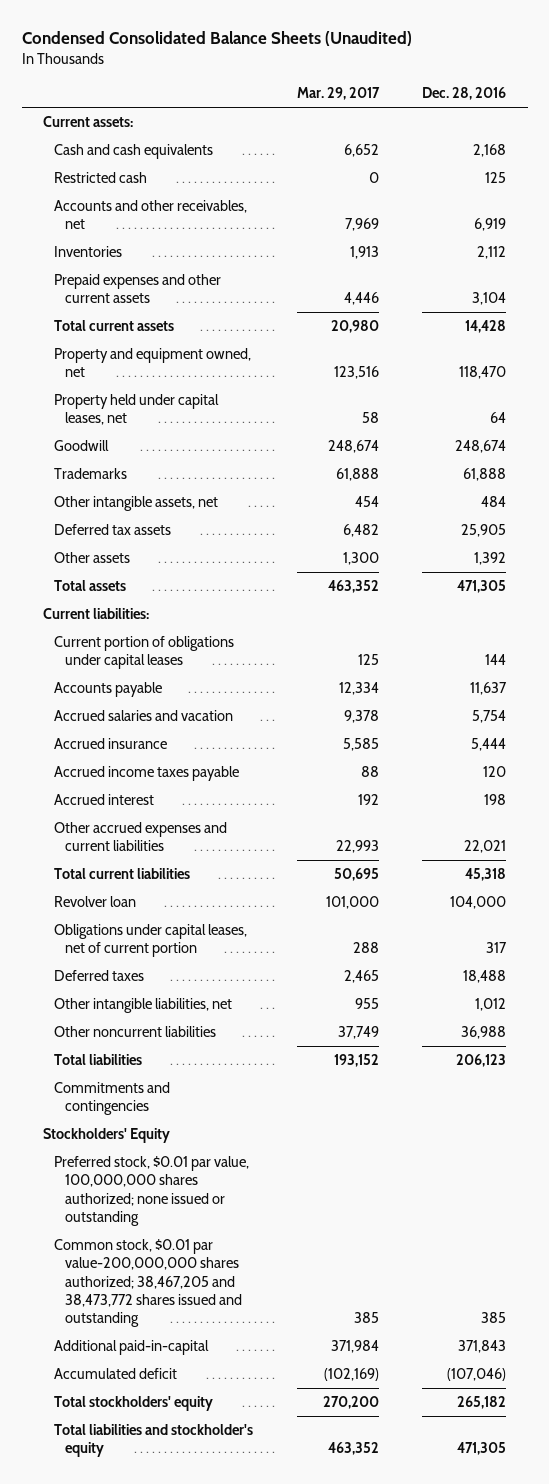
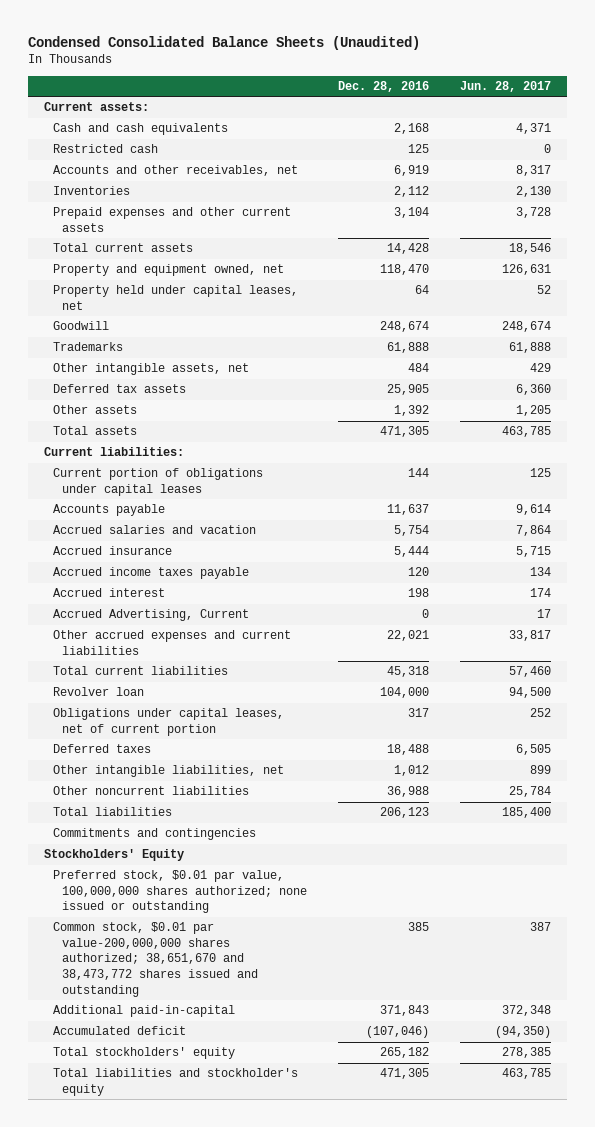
[296,87,380,101] Mar. 29, 2017 -> none
none -> [460,80,552,92] Jun. 28, 2017
none -> [52,609,249,622] Accrued Advertising, Current
[54,1239,243,1327] Common stock, $0.01 par value-200,000,000 shares authorized; 38,467,205 and 38,473,772 shares issued and outstanding -> [52,922,258,997] Common stock, $0.01 par value-200,000,000 shares authorized; 38,651,670 and 38,473,772 shares issued and outstanding

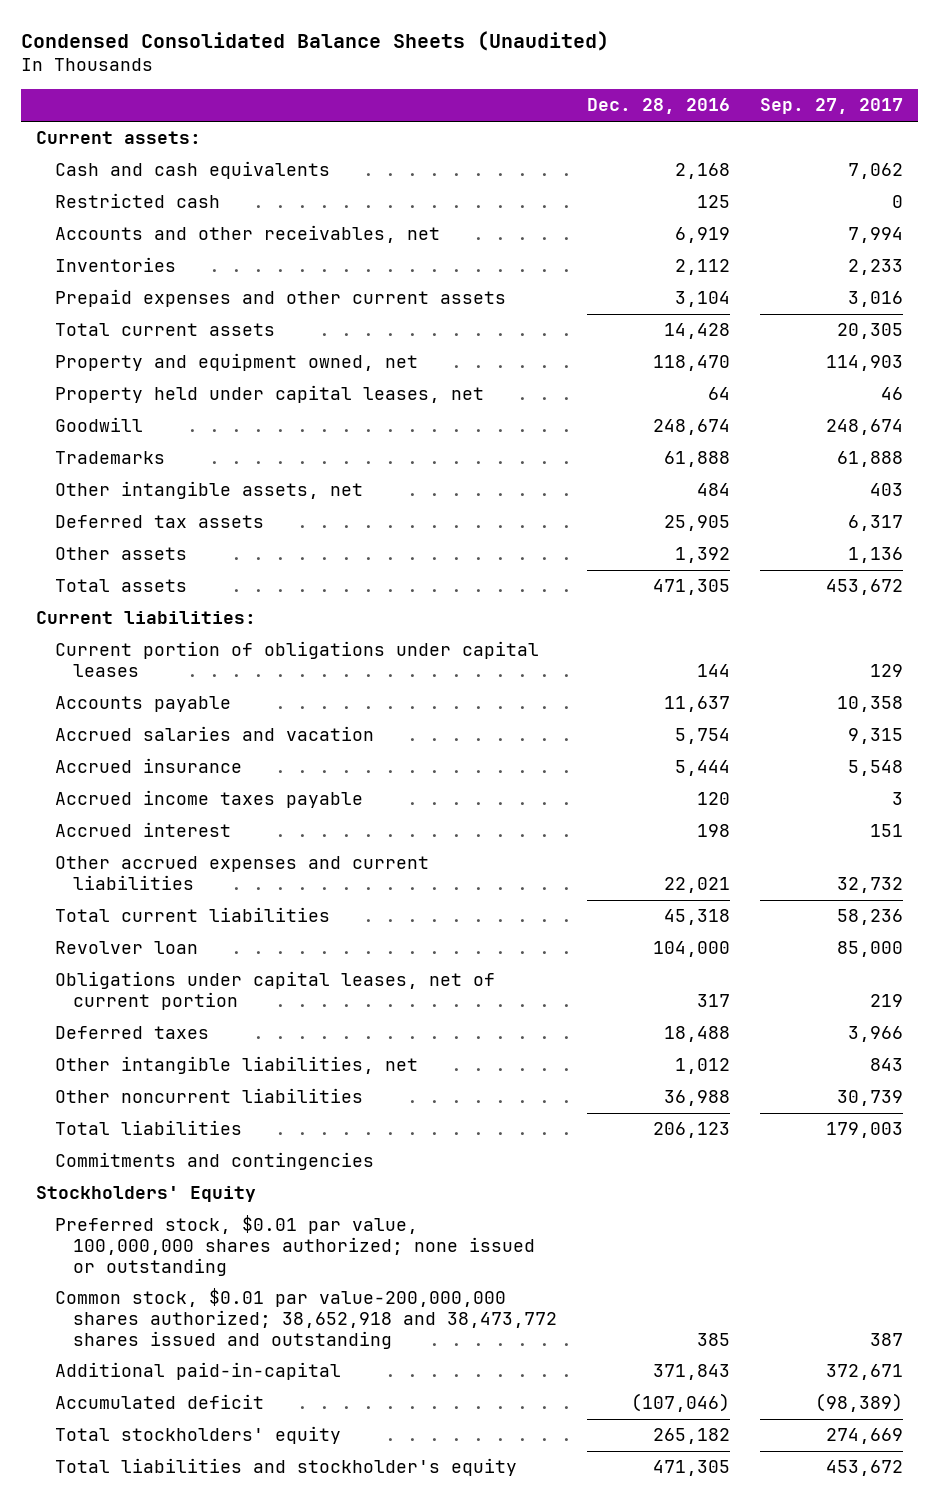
[460,80,552,92] Jun. 28, 2017 -> none
none -> [760,98,904,115] Sep. 27, 2017
[52,609,249,622] Accrued Advertising, Current -> none
[52,922,258,997] Common stock, $0.01 par value-200,000,000 shares authorized; 38,651,670 and 38,473,772 shares issued and outstanding -> [54,1288,557,1349] Common stock, $0.01 par value-200,000,000 shares authorized; 38,652,918 and 38,473,772 shares issued and outstanding

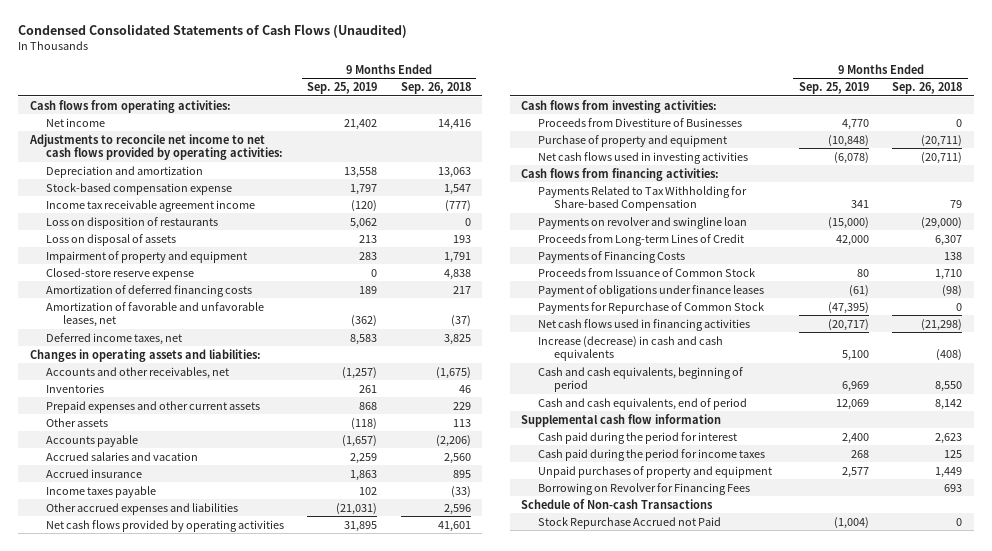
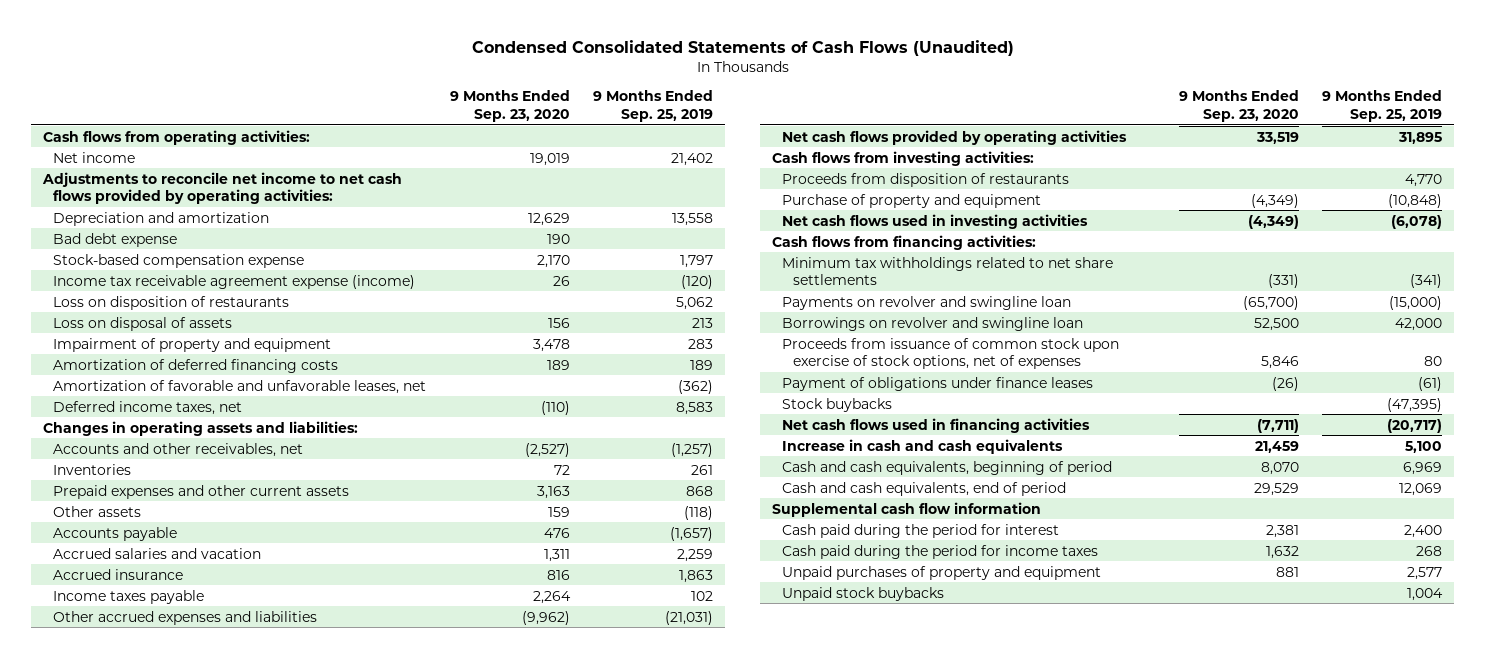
[400,82,471,95] Sep. 26, 2018 -> none
none -> [449,90,570,122] 9 Months Ended Sep. 23, 2020
none -> [52,232,177,247] Bad debt expense
[46,199,256,212] Income tax receivable agreement income -> [52,274,415,289] Income tax receivable agreement expense (income)
[46,267,195,280] Closed-store reserve expense -> none
[537,117,742,127] Proceeds from Divestiture of Businesses -> [782,172,1070,187] Proceeds from disposition of restaurants
[537,185,747,212] Payments Related to Tax Withholding for Share-based Compensation -> [782,256,1114,286] Minimum tax withholdings related to net share settlements
[850,200,869,209] 341 -> [1410,274,1443,289] (341)
[537,233,744,246] Proceeds from Long-term Lines of Credit -> none
[537,250,685,263] Payments of Financing Costs -> none
none -> [782,316,1084,331] Borrowings on revolver and swingline loan
[537,267,755,277] Proceeds from Issuance of Common Stock -> [782,337,1120,370] Proceeds from issuance of common stock upon exercise of stock options, net of expenses
[537,301,764,314] Payments for Repurchase of Common Stock -> [782,397,893,412] Stock buybacks
[537,335,723,362] Increase (decrease) in cash and cash equivalents -> [782,438,1064,454] Increase in cash and cash equivalents
[537,482,750,495] Borrowing on Revolver for Financing Fees -> none
[521,498,714,509] Schedule of Non-cash Transactions -> none
[537,516,721,529] Stock Repurchase Accrued not Paid -> none
none -> [782,586,945,601] Unpaid stock buybacks

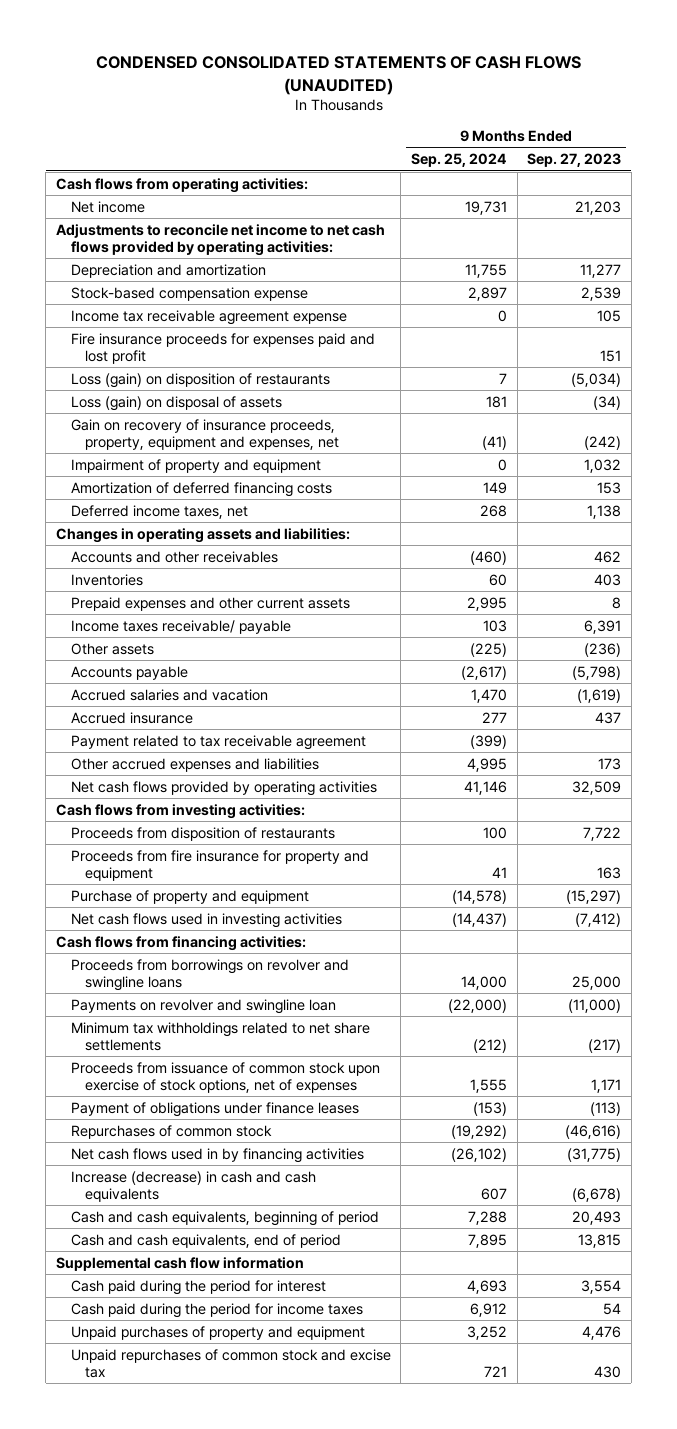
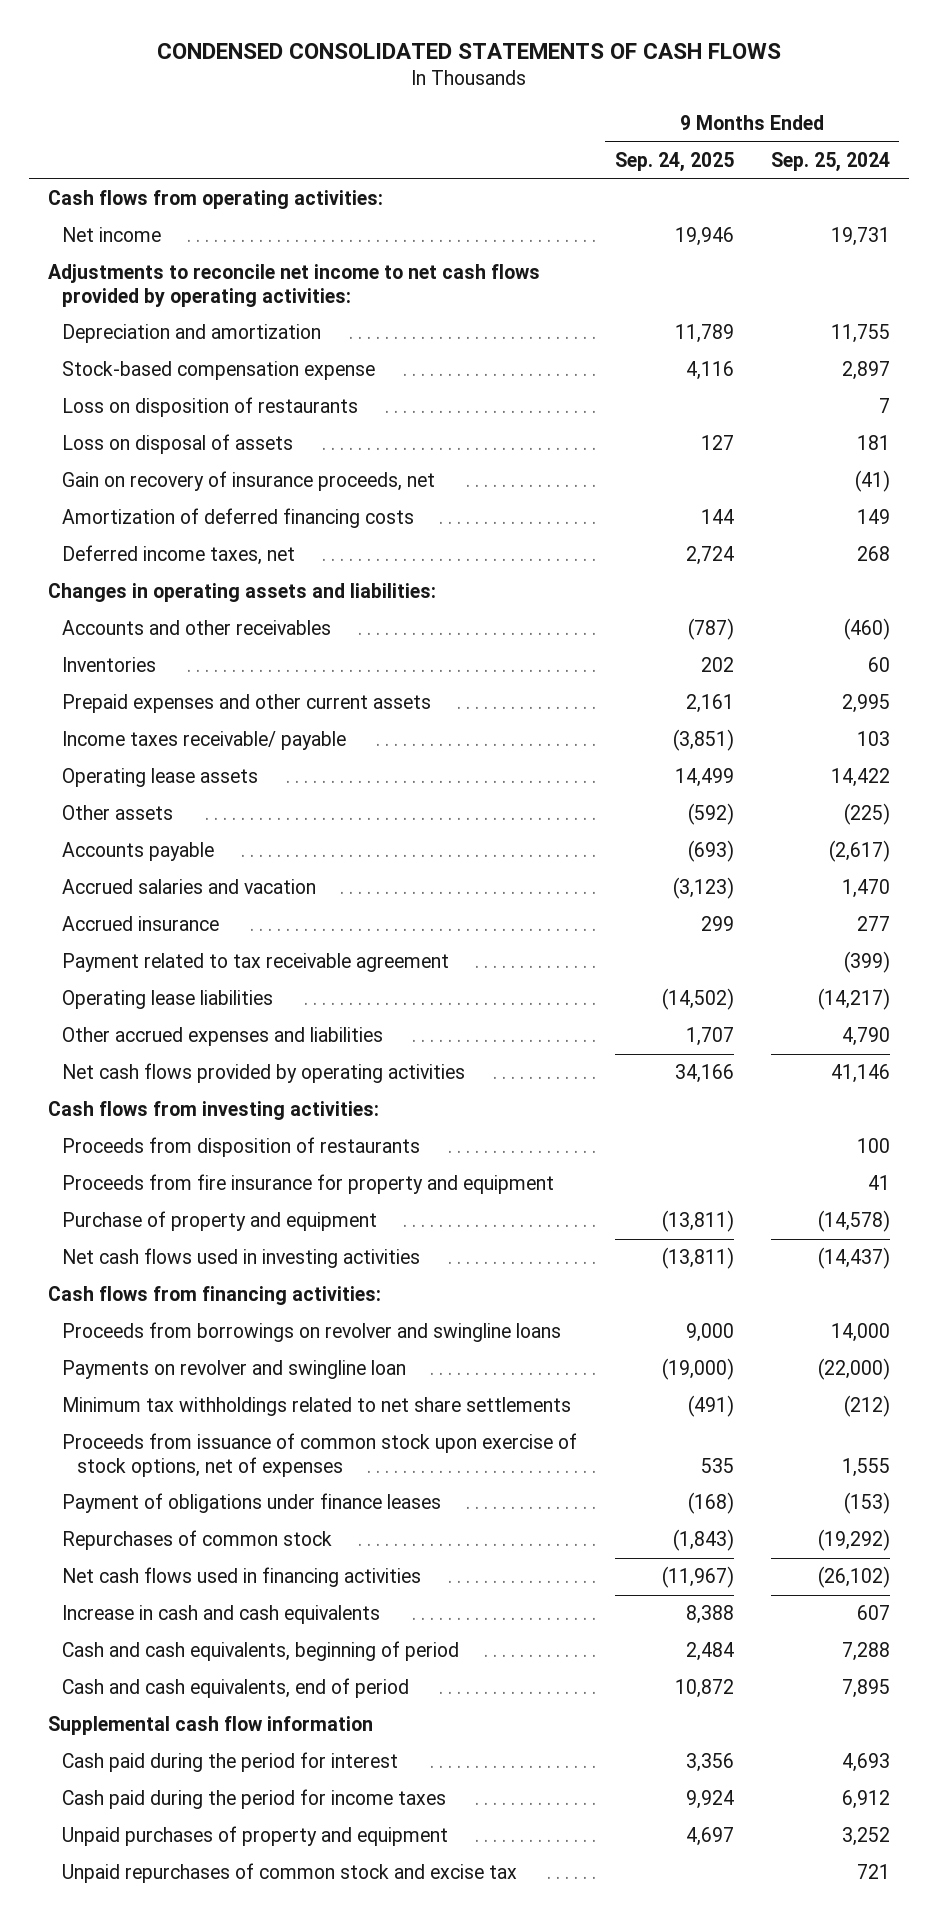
[95,56,581,95] CONDENSED CONSOLIDATED STATEMENTS OF CASH FLOWS (UNAUDITED) -> [156,43,781,60] CONDENSED CONSOLIDATED STATEMENTS OF CASH FLOWS
[527,153,622,168] Sep. 27, 2023 -> none
none -> [614,152,734,173] Sep. 24, 2025
[70,309,347,325] Income tax receivable agreement expense -> none
[70,332,375,364] Fire insurance proceeds for expenses paid and lost profit -> none
[70,458,321,473] Impairment of property and equipment -> none
[70,372,330,388] Loss (gain) on disposition of restaurants -> [62,397,359,418] Loss on disposition of restaurants
[70,395,282,411] Loss (gain) on disposal of assets -> [62,434,294,455] Loss on disposal of assets
[70,418,340,450] Gain on recovery of insurance proceeds, property, equipment and expenses, net -> [62,471,436,492] Gain on recovery of insurance proceeds, net
none -> [62,768,259,788] Operating lease assets
none -> [62,990,274,1010] Operating lease liabilities
[466,757,507,772] 4,995 -> [842,1027,891,1047] 4,790
[70,1147,364,1163] Net cash flows used in by financing activities -> [62,1567,422,1588] Net cash flows used in financing activities
[70,1170,316,1202] Increase (decrease) in cash and cash equivalents -> [62,1605,381,1625] Increase in cash and cash equivalents

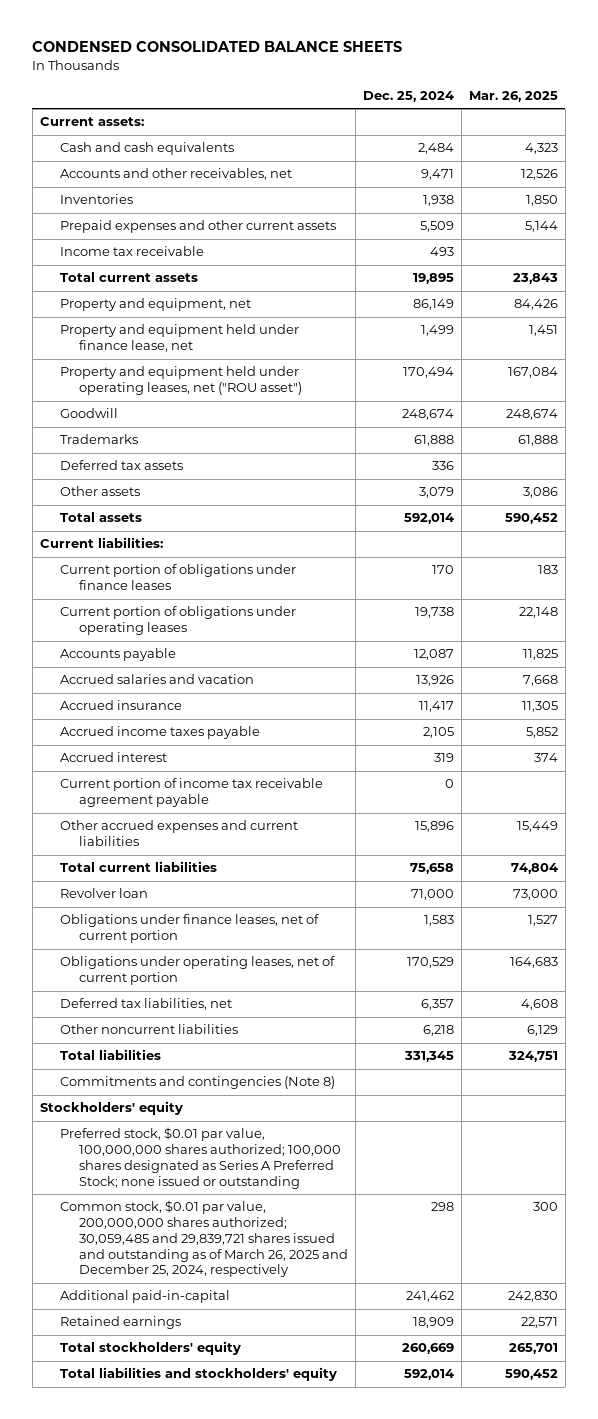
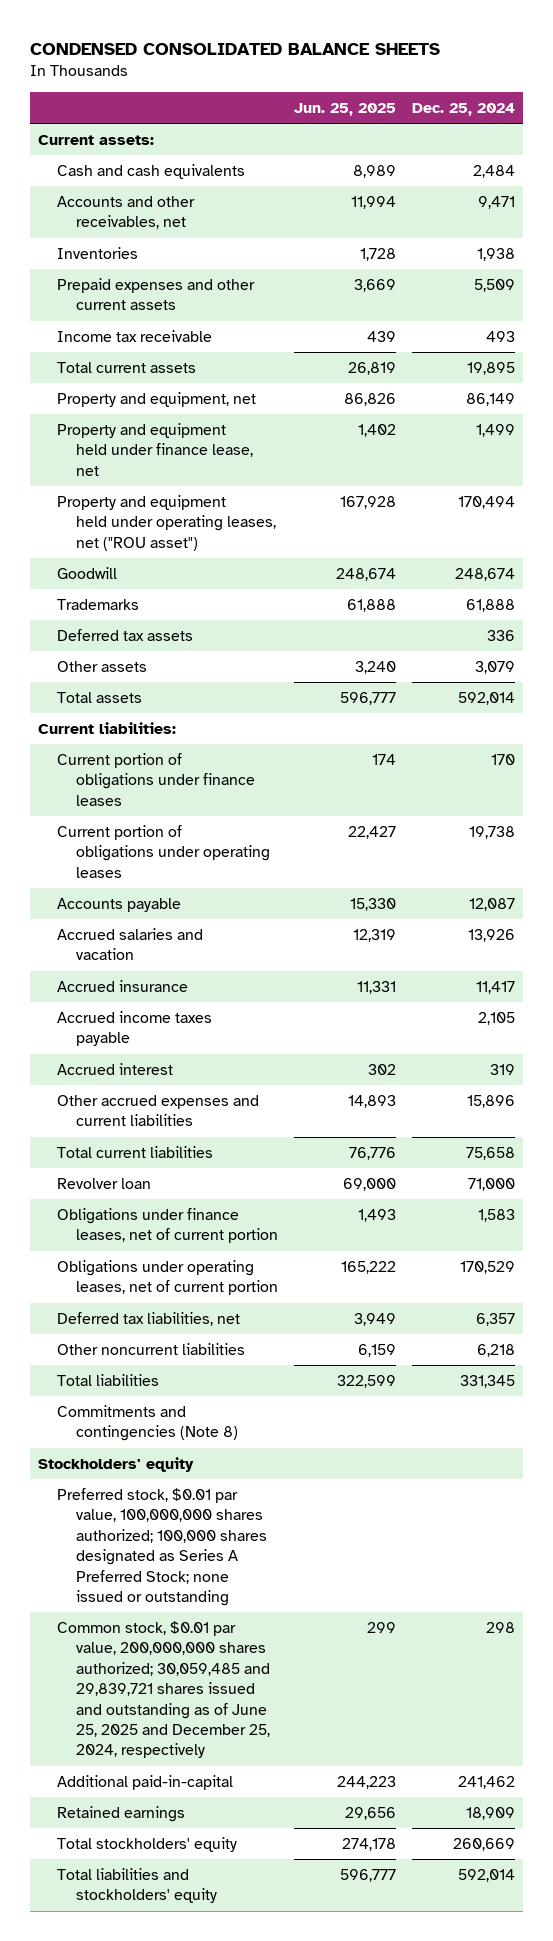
[468,90,558,102] Mar. 26, 2025 -> none
none -> [293,102,396,116] Jun. 25, 2025
[59,778,323,808] Current portion of income tax receivable agreement payable -> none
[59,1200,349,1278] Common stock, $0.01 par value, 200,000,000 shares authorized; 30,059,485 and 29,839,721 shares issued and outstanding as of March 26, 2025 and December 25, 2024, respectively -> [57,1621,270,1759] Common stock, $0.01 par value, 200,000,000 shares authorized; 30,059,485 and 29,839,721 shares issued and outstanding as of June 25, 2025 and December 25, 2024, respectively

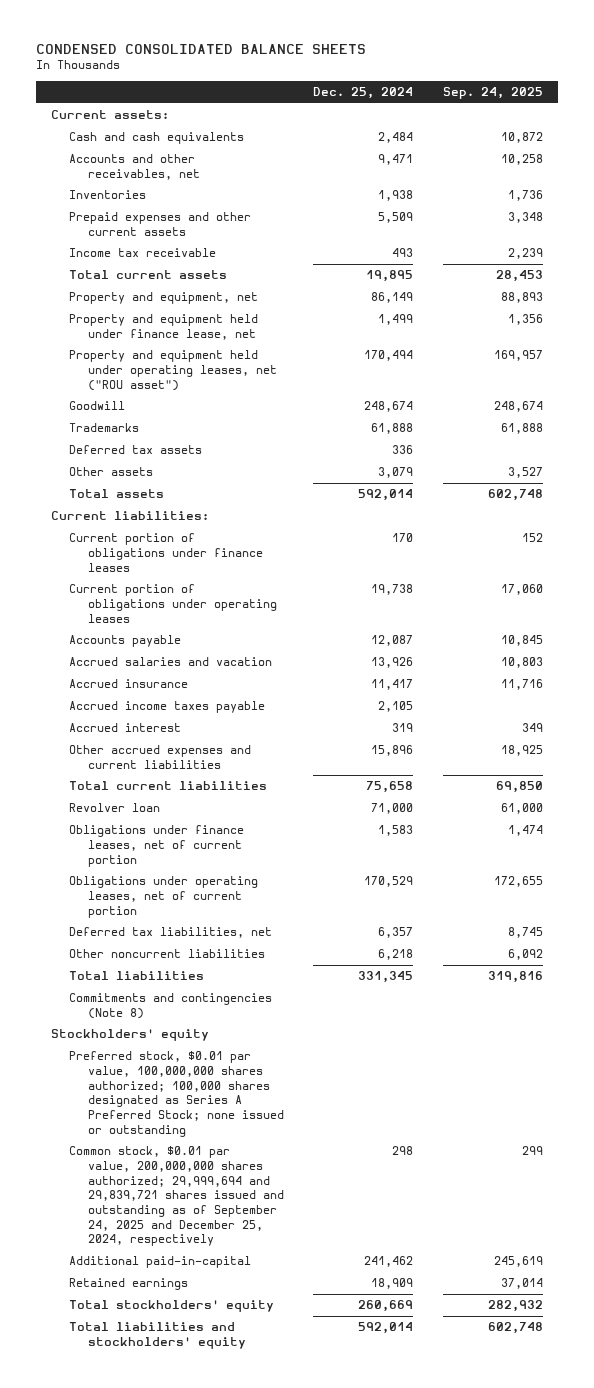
[293,102,396,116] Jun. 25, 2025 -> none
none -> [443,87,544,100] Sep. 24, 2025
[57,1621,270,1759] Common stock, $0.01 par value, 200,000,000 shares authorized; 30,059,485 and 29,839,721 shares issued and outstanding as of June 25, 2025 and December 25, 2024, respectively -> [69,1146,284,1247] Common stock, $0.01 par value, 200,000,000 shares authorized; 29,999,694 and 29,839,721 shares issued and outstanding as of September 24, 2025 and December 25, 2024, respectively

